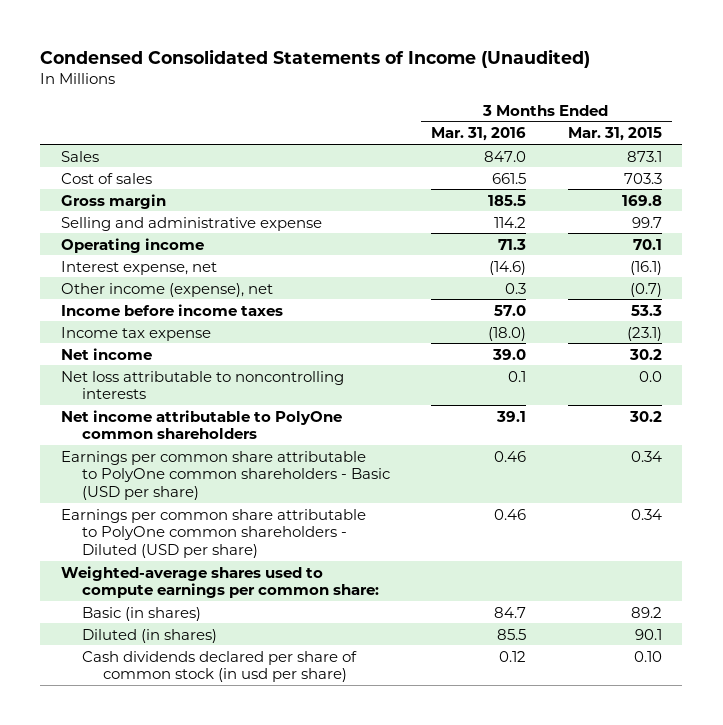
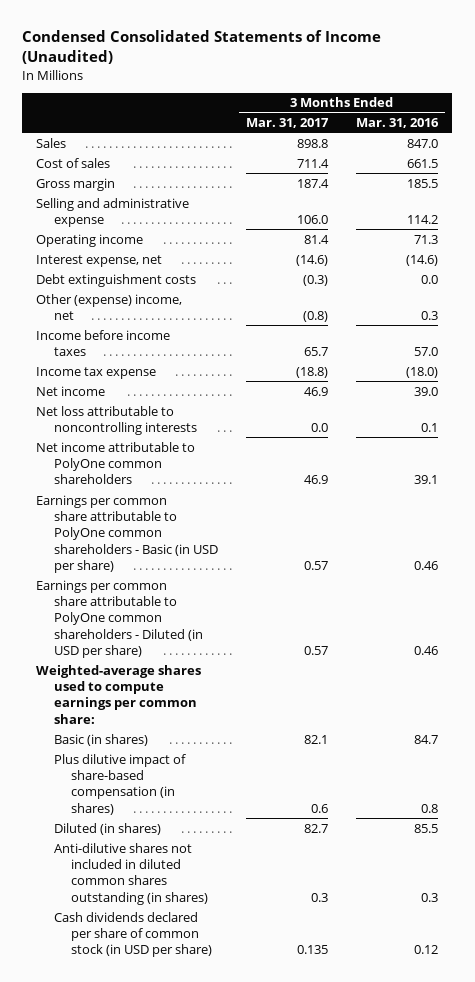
[567,127,662,142] Mar. 31, 2015 -> none
none -> [245,118,329,129] Mar. 31, 2017
none -> [36,273,197,287] Debt extinguishment costs
[61,282,274,297] Other income (expense), net -> [36,293,183,320] Other (expense) income, net
[61,450,391,500] Earnings per common share attributable to PolyOne common shareholders - Basic (USD per share) -> [36,494,218,573] Earnings per common share attributable to PolyOne common shareholders - Basic (in USD per share)
[61,508,367,558] Earnings per common share attributable to PolyOne common shareholders - Diluted (USD per share) -> [36,579,203,658] Earnings per common share attributable to PolyOne common shareholders - Diluted (in USD per share)
none -> [53,753,186,815] Plus dilutive impact of share-based compensation (in shares)
none -> [53,842,208,905] Anti-dilutive shares not included in diluted common shares outstanding (in shares)
[82,650,358,683] Cash dividends declared per share of common stock (in usd per share) -> [53,911,212,958] Cash dividends declared per share of common stock (in USD per share)

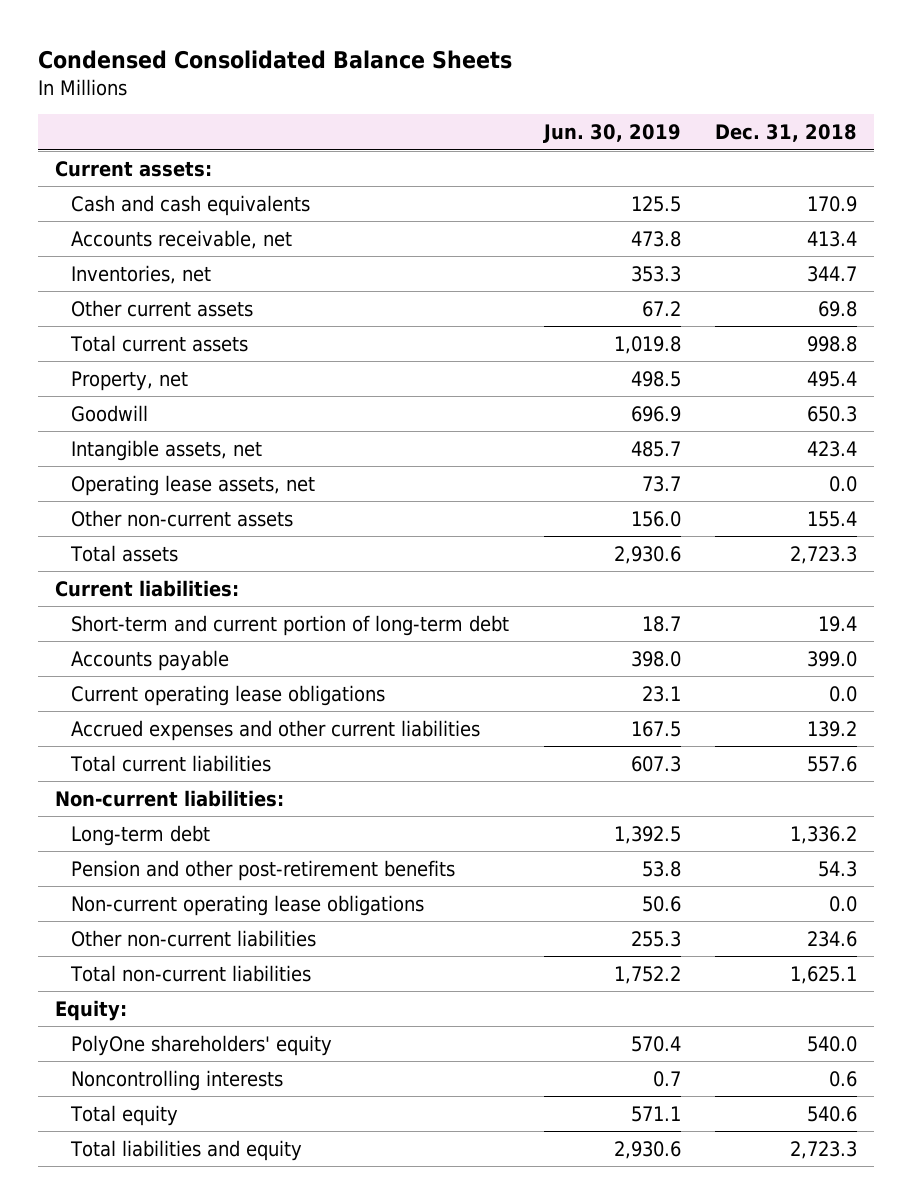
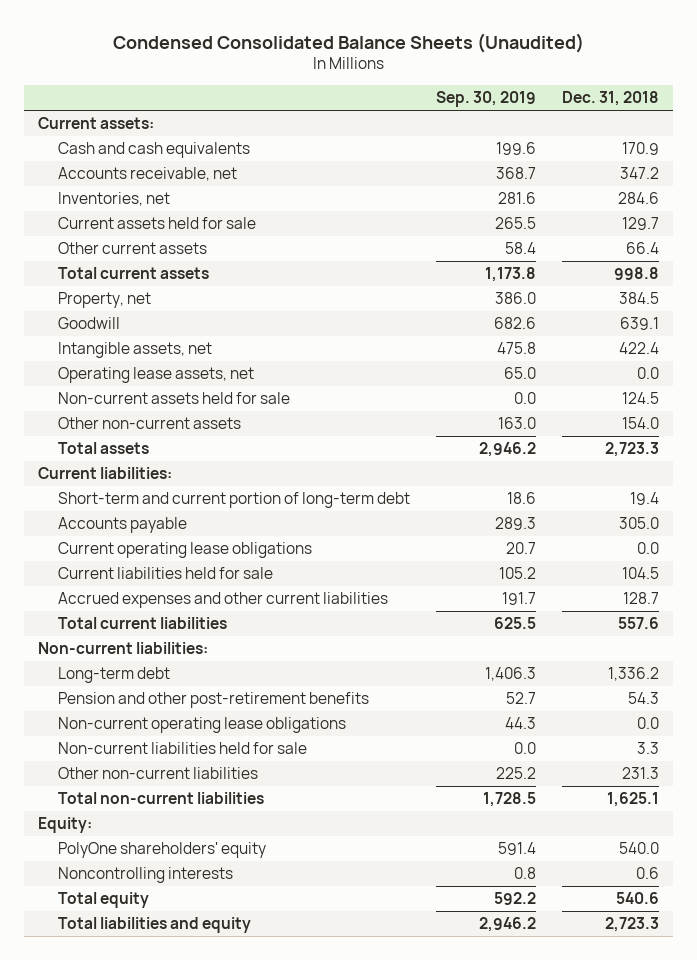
[37,50,512,70] Condensed Consolidated Balance Sheets -> [112,32,584,53] Condensed Consolidated Balance Sheets (Unaudited)
[542,124,681,144] Jun. 30, 2019 -> none
none -> [435,91,536,108] Sep. 30, 2019
[807,230,858,247] 413.4 -> [620,167,660,180] 347.2
[807,265,858,282] 344.7 -> [618,192,660,205] 284.6
none -> [57,217,256,230] Current assets held for sale
[818,300,858,317] 69.8 -> [626,242,660,255] 66.4
[807,370,858,387] 495.4 -> [619,292,660,305] 384.5
[807,405,858,422] 650.3 -> [620,317,660,331] 639.1
[807,440,858,457] 423.4 -> [619,342,660,355] 422.4
none -> [57,392,290,405] Non-current assets held for sale
[807,510,858,527] 155.4 -> [622,417,660,430] 154.0
[807,650,858,667] 399.0 -> [619,517,660,530] 305.0
none -> [57,567,273,580] Current liabilities held for sale
[807,720,858,737] 139.2 -> [623,592,660,605] 128.7
none -> [57,742,307,755] Non-current liabilities held for sale
[807,930,858,947] 234.6 -> [622,767,660,780] 231.3

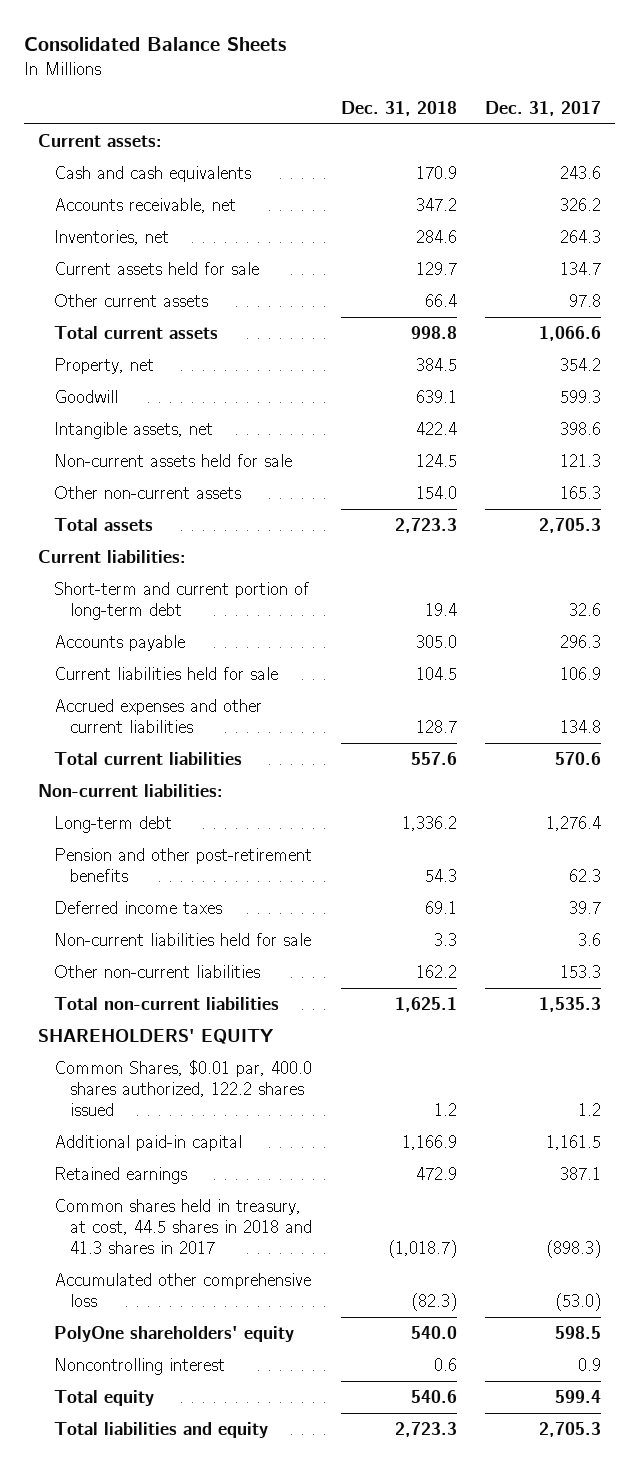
[112,32,584,53] Condensed Consolidated Balance Sheets (Unaudited) -> [24,37,287,52] Consolidated Balance Sheets
[435,91,536,108] Sep. 30, 2019 -> none
none -> [485,100,602,116] Dec. 31, 2017
[57,367,254,384] Operating lease assets, net -> none
[57,542,312,559] Current operating lease obligations -> none
[57,717,346,734] Non-current operating lease obligations -> none
none -> [54,900,223,914] Deferred income taxes
[622,767,660,780] 231.3 -> [415,964,457,978] 162.2
[37,817,92,834] Equity: -> [38,1028,275,1044] SHAREHOLDERS' EQUITY
none -> [54,1059,313,1117] Common Shares, $0.01 par, 400.0 shares authorized, 122.2 shares issued
none -> [54,1134,243,1151] Additional paid-in capital
none -> [54,1166,188,1184] Retained earnings
none -> [54,1198,313,1255] Common shares held in treasury, at cost, 44.5 shares in 2018 and 41.3 shares in 2017
none -> [54,1272,312,1307] Accumulated other comprehensive loss
[57,867,233,884] Noncontrolling interests -> [54,1357,226,1375] Noncontrolling interest

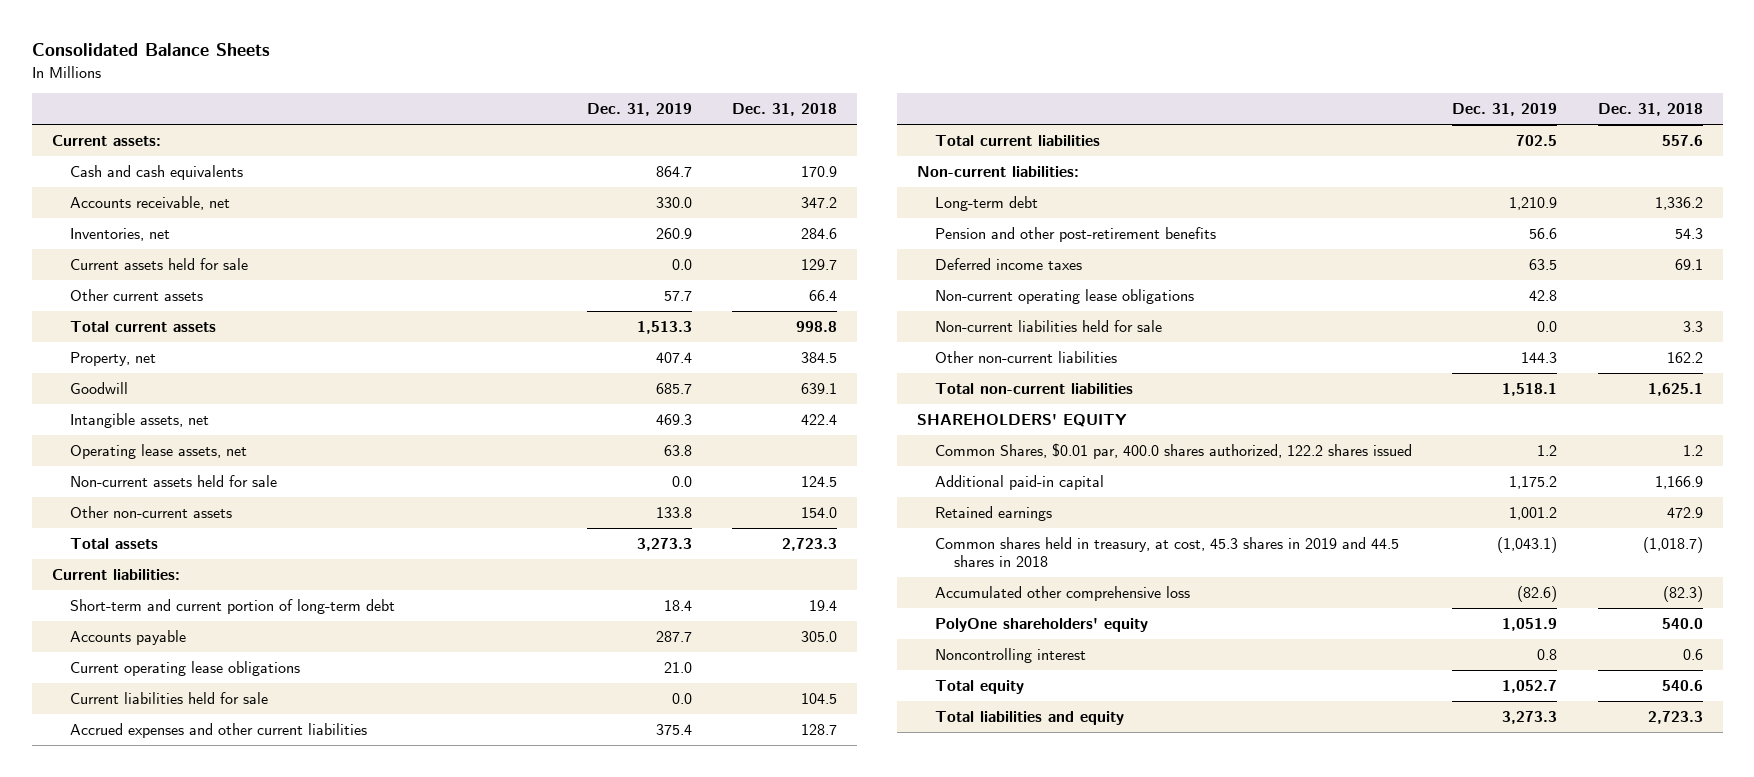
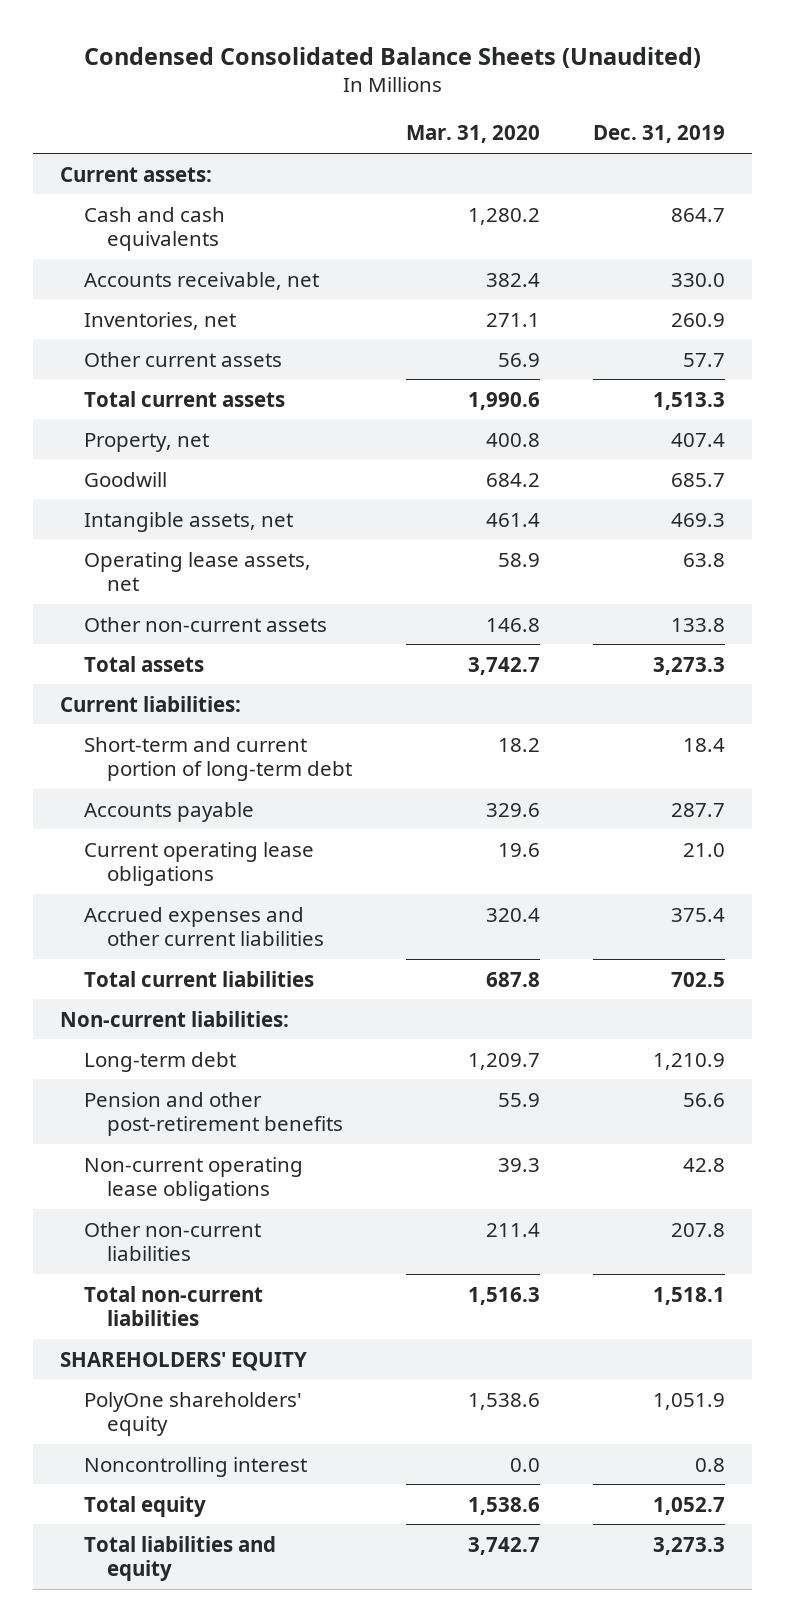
[31,43,270,57] Consolidated Balance Sheets -> [83,46,701,68] Condensed Consolidated Balance Sheets (Unaudited)
[732,103,838,117] Dec. 31, 2018 -> none
none -> [405,125,540,144] Mar. 31, 2020
[70,257,249,270] Current assets held for sale -> none
[70,474,278,487] Non-current assets held for sale -> none
[70,691,269,704] Current liabilities held for sale -> none
[935,257,1083,270] Deferred income taxes -> none
[935,319,1163,332] Non-current liabilities held for sale -> none
[1521,351,1558,363] 144.3 -> [671,1222,726,1237] 207.8
[935,442,1413,459] Common Shares, $0.01 par, 400.0 shares authorized, 122.2 shares issued -> none
[935,474,1105,490] Additional paid-in capital -> none
[935,505,1053,521] Retained earnings -> none
[935,536,1400,568] Common shares held in treasury, at cost, 45.3 shares in 2019 and 44.5 shares in 2018 -> none
[935,585,1191,601] Accumulated other comprehensive loss -> none

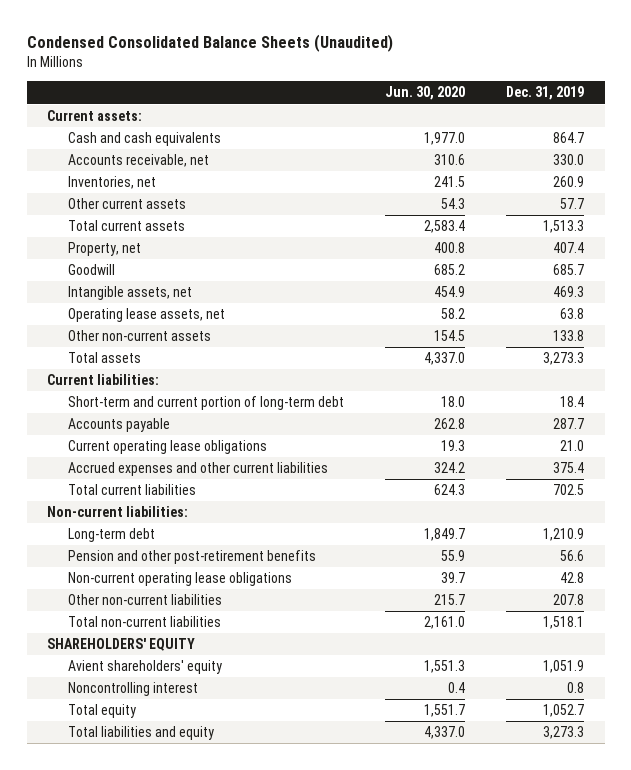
[405,125,540,144] Mar. 31, 2020 -> none
none -> [384,86,465,101] Jun. 30, 2020
[83,1391,302,1436] PolyOne shareholders' equity -> [67,660,222,675] Avient shareholders' equity

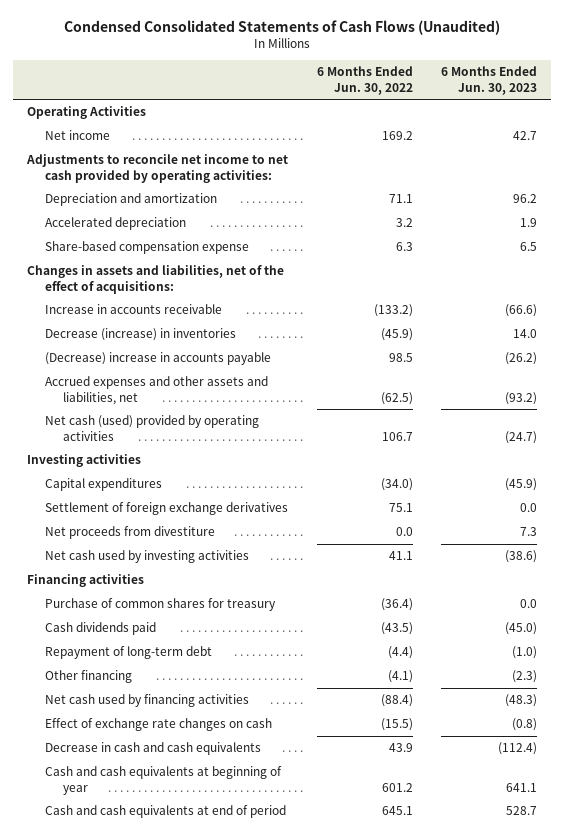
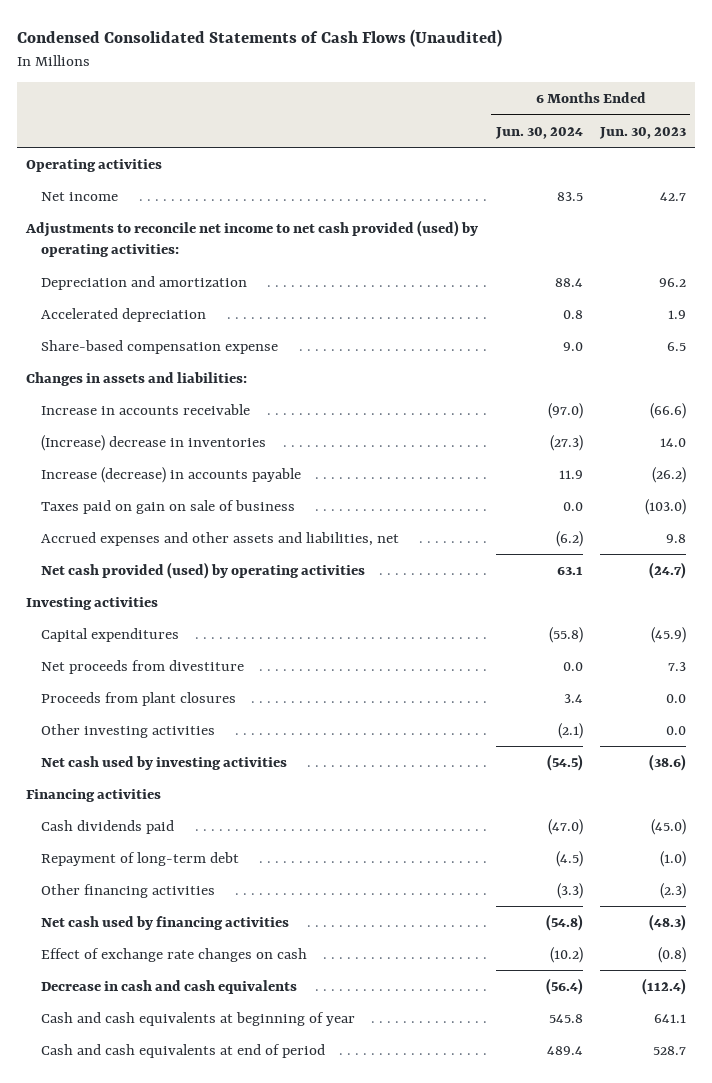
[316,66,413,95] 6 Months Ended Jun. 30, 2022 -> none
none -> [494,126,583,139] Jun. 30, 2024
[27,106,147,120] Operating Activities -> [26,158,163,172] Operating activities
[26,154,289,183] Adjustments to reconcile net income to net cash provided by operating activities: -> [25,219,479,258] Adjustments to reconcile net income to net cash provided (used) by operating activities:
[27,265,285,294] Changes in assets and liabilities, net of the effect of acquisitions: -> [26,371,248,386] Changes in assets and liabilities:
[45,328,237,342] Decrease (increase) in inventories -> [41,434,267,451] (Increase) decrease in inventories
[45,352,272,366] (Decrease) increase in accounts payable -> [41,466,302,483] Increase (decrease) in accounts payable
none -> [41,499,296,514] Taxes paid on gain on sale of business
[504,391,537,405] (93.2) -> [665,533,686,543] 9.8
[45,415,260,441] Net cash (used) provided by operating activities -> [41,561,366,579] Net cash provided (used) by operating activities
[45,502,289,516] Settlement of foreign exchange derivatives -> none
none -> [41,691,237,706] Proceeds from plant closures
none -> [41,723,216,738] Other investing activities
[45,598,277,612] Purchase of common shares for treasury -> none
[45,670,133,684] Other financing -> [41,883,216,898] Other financing activities

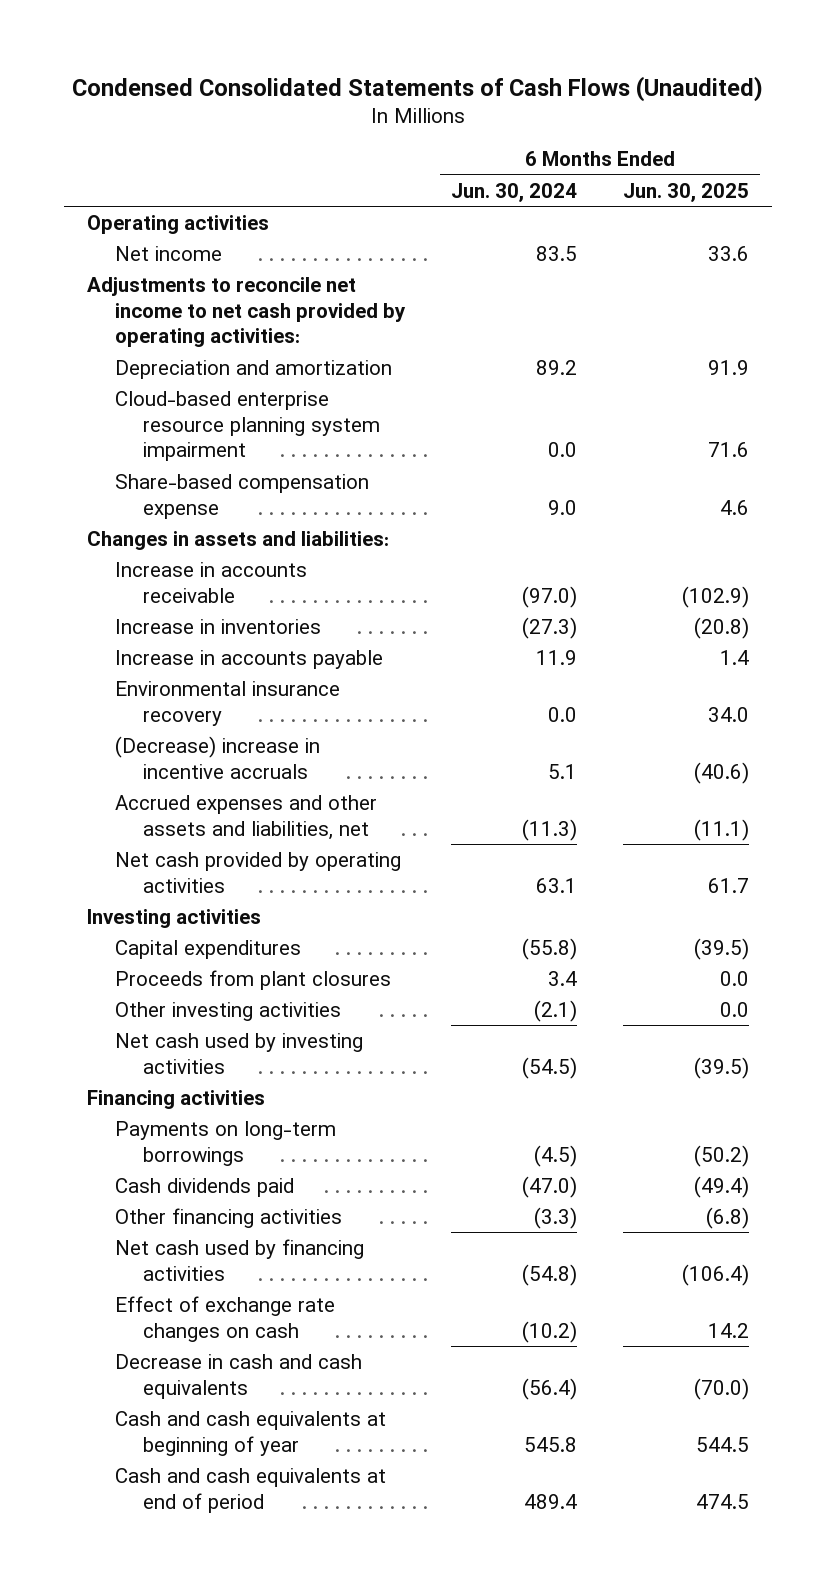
[598,126,686,139] Jun. 30, 2023 -> none
none -> [622,182,749,202] Jun. 30, 2025
[41,307,207,322] Accelerated depreciation -> none
[25,219,479,258] Adjustments to reconcile net income to net cash provided (used) by operating activities: -> [87,276,407,348] Adjustments to reconcile net income to net cash provided by operating activities:
[554,277,583,287] 88.4 -> [535,359,577,375] 89.2
none -> [115,390,380,462] Cloud-based enterprise resource planning system impairment
[41,499,296,514] Taxes paid on gain on sale of business -> none
[41,434,267,451] (Increase) decrease in inventories -> [115,618,322,634] Increase in inventories
[41,466,302,483] Increase (decrease) in accounts payable -> [115,649,384,669] Increase in accounts payable
none -> [115,680,341,726] Environmental insurance recovery
none -> [115,735,321,779] (Decrease) increase in incentive accruals
[555,530,583,547] (6.2) -> [521,818,577,841] (11.3)
[41,561,366,579] Net cash provided (used) by operating activities -> [115,851,402,893] Net cash provided by operating activities
[41,659,245,674] Net proceeds from divestiture -> none
none -> [115,1120,337,1166] Payments on long-term borrowings
[41,851,240,866] Repayment of long-term debt -> none

